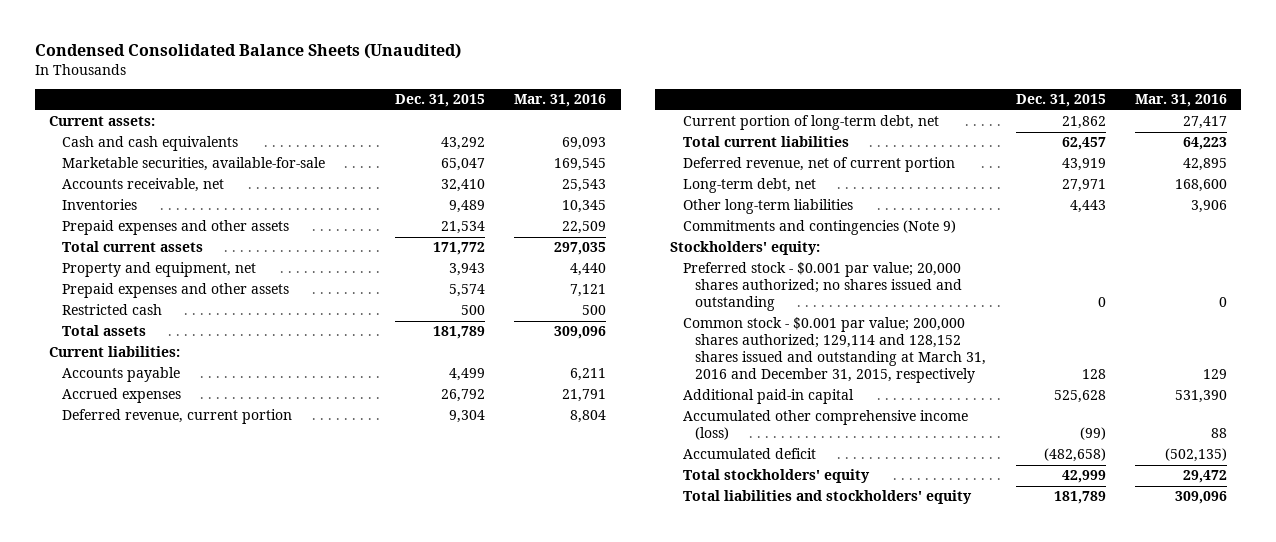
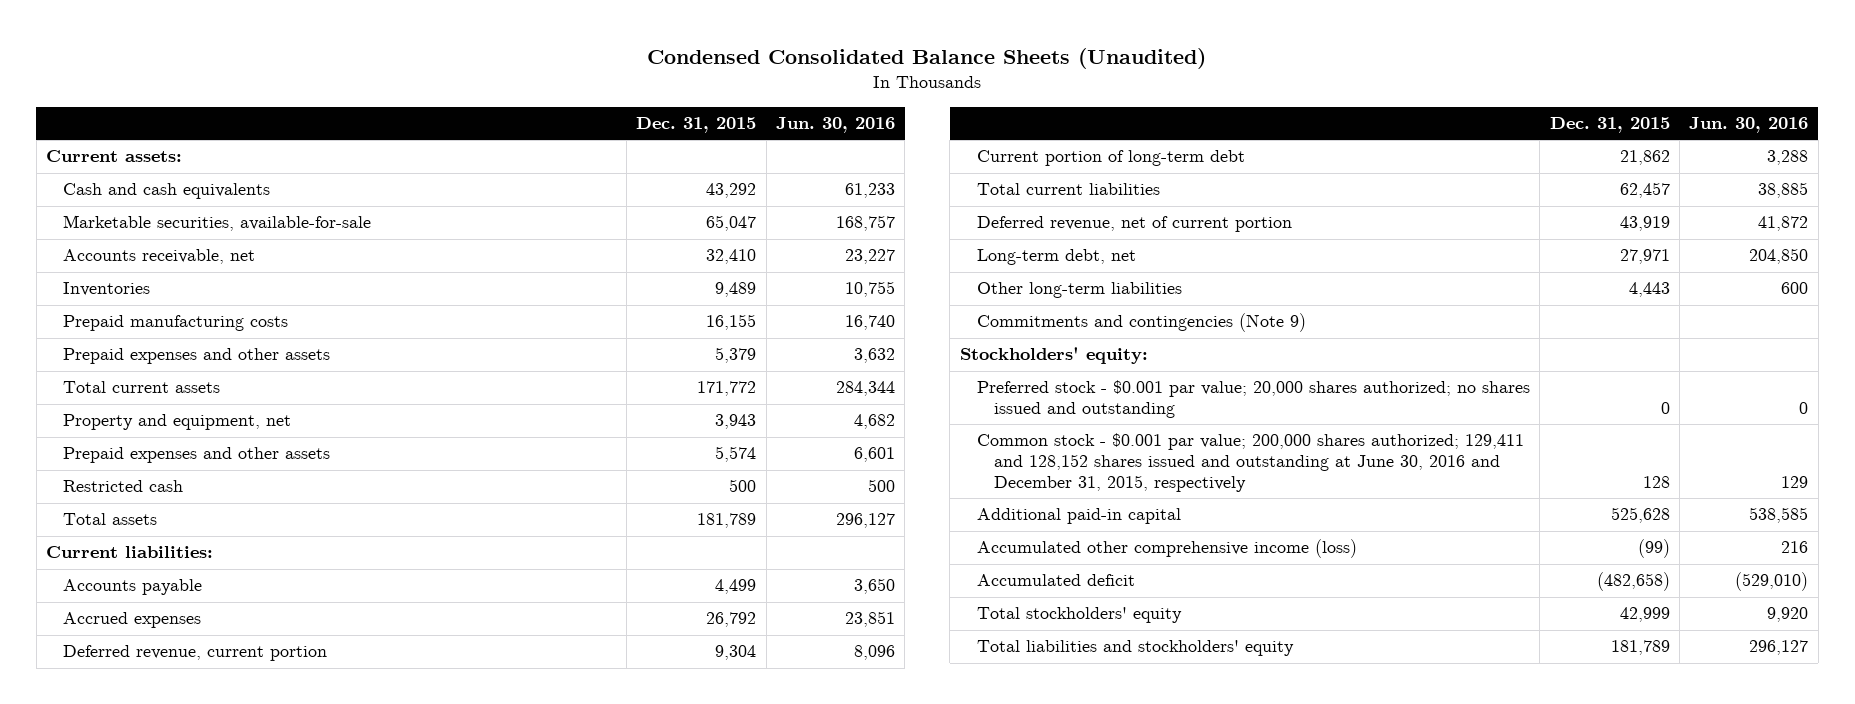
[514,94,607,108] Mar. 31, 2016 -> none
none -> [775,116,895,133] Jun. 30, 2016
none -> [63,315,289,332] Prepaid manufacturing costs
[441,221,486,235] 21,534 -> [715,347,757,364] 5,379
[682,115,939,131] Current portion of long-term debt, net -> [976,150,1245,167] Current portion of long-term debt
[682,317,987,384] Common stock - $0.001 par value; 200,000 shares authorized; 129,114 and 128,152 shares issued and outstanding at March 31, 2016 and December 31, 2015, respectively -> [976,433,1524,493] Common stock - $0.001 par value; 200,000 shares authorized; 129,411 and 128,152 shares issued and outstanding at June 30, 2016 and December 31, 2015, respectively

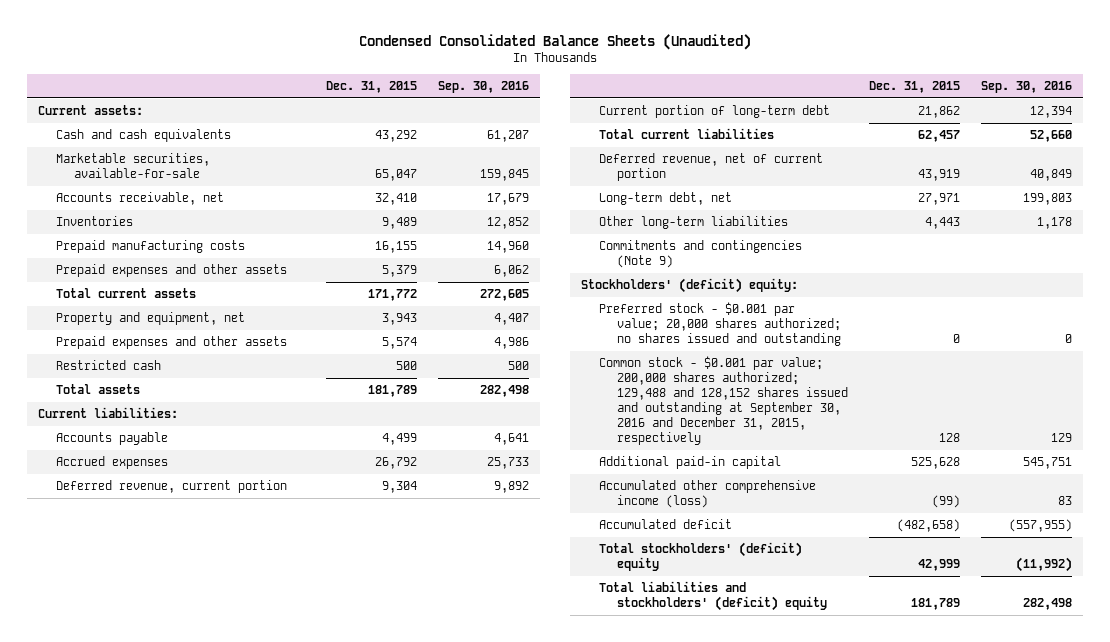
[775,116,895,133] Jun. 30, 2016 -> none
none -> [438,81,530,94] Sep. 30, 2016
[959,347,1148,365] Stockholders' equity: -> [580,278,798,294] Stockholders' (deficit) equity:
[976,433,1524,493] Common stock - $0.001 par value; 200,000 shares authorized; 129,411 and 128,152 shares issued and outstanding at June 30, 2016 and December 31, 2015, respectively -> [598,356,848,446] Common stock - $0.001 par value; 200,000 shares authorized; 129,488 and 128,152 shares issued and outstanding at September 30, 2016 and December 31, 2015, respectively
[976,607,1182,624] Total stockholders' equity -> [598,542,802,572] Total stockholders' (deficit) equity
[976,640,1294,657] Total liabilities and stockholders' equity -> [598,581,827,612] Total liabilities and stockholders' (deficit) equity

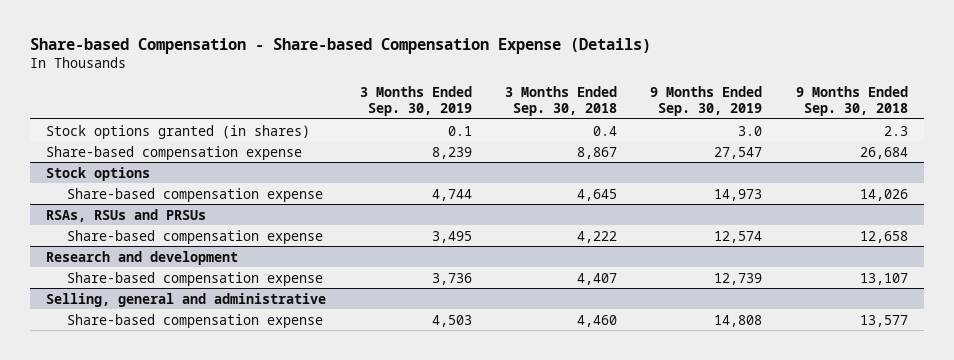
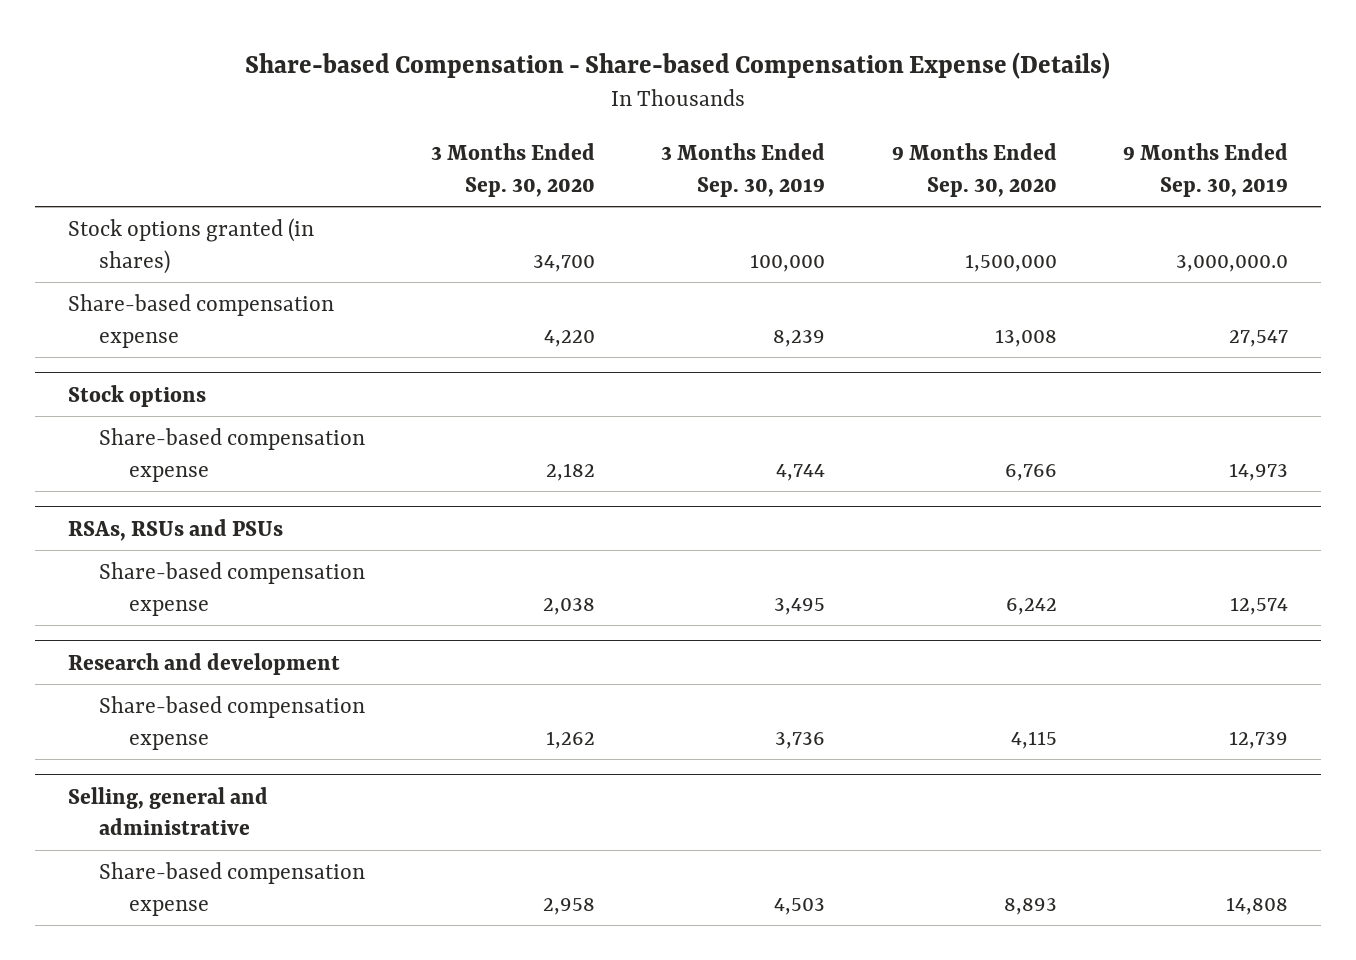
[505,86,618,116] 3 Months Ended Sep. 30, 2018 -> none
[795,86,908,116] 9 Months Ended Sep. 30, 2018 -> none
none -> [431,142,596,197] 3 Months Ended Sep. 30, 2020
none -> [891,142,1057,197] 9 Months Ended Sep. 30, 2020
[447,125,472,136] 0.1 -> [750,253,826,272] 100,000
[738,125,763,136] 3.0 -> [1176,254,1289,272] 3,000,000.0
[46,208,207,222] RSAs, RSUs and PRSUs -> [67,518,283,541] RSAs, RSUs and PSUs

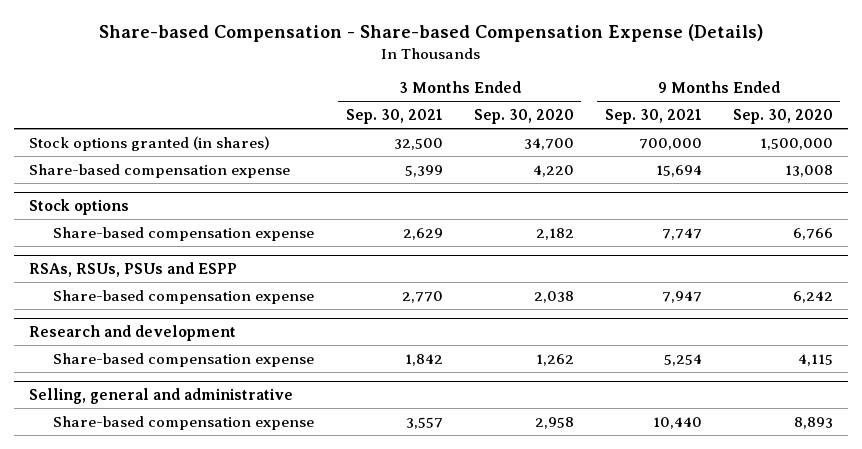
[661,142,826,197] 3 Months Ended Sep. 30, 2019 -> none
[1123,142,1289,197] 9 Months Ended Sep. 30, 2019 -> none
none -> [345,109,443,125] Sep. 30, 2021
none -> [604,109,702,125] Sep. 30, 2021
[67,518,283,541] RSAs, RSUs and PSUs -> [29,262,238,278] RSAs, RSUs, PSUs and ESPP

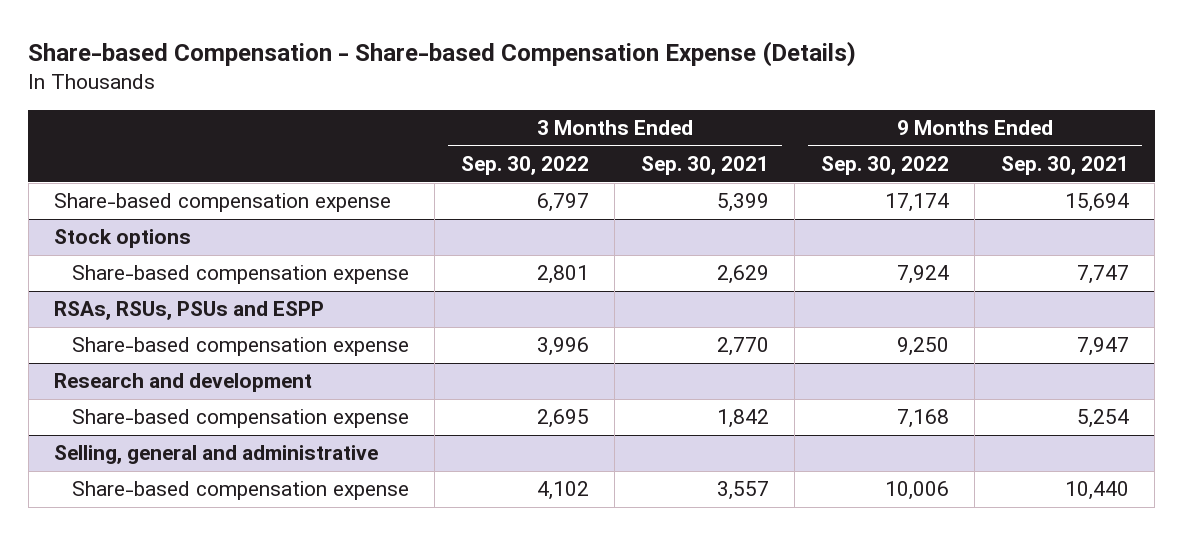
[473,109,574,125] Sep. 30, 2020 -> none
[732,109,833,125] Sep. 30, 2020 -> none
none -> [460,156,589,176] Sep. 30, 2022
none -> [820,156,949,176] Sep. 30, 2022
[29,135,271,151] Stock options granted (in shares) -> none

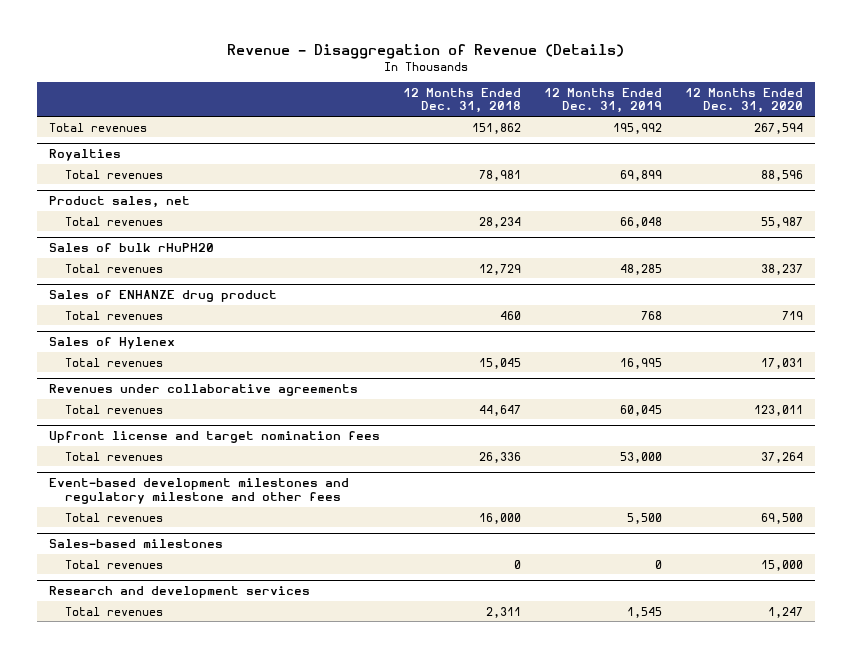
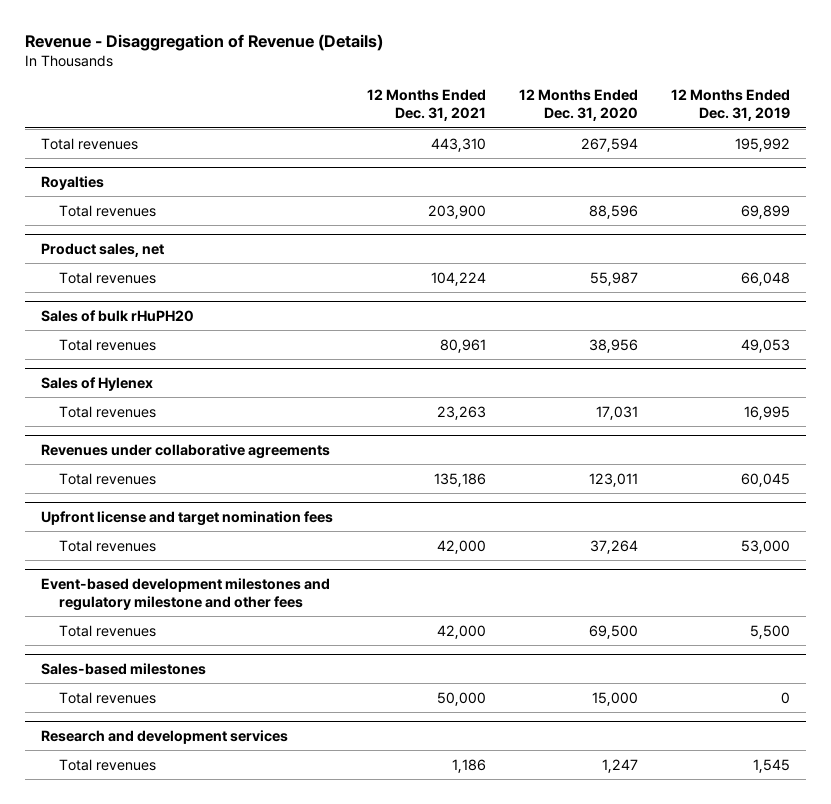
[402,87,521,114] 12 Months Ended Dec. 31, 2018 -> none
none -> [366,89,486,122] 12 Months Ended Dec. 31, 2021
[48,290,277,303] Sales of ENHANZE drug product -> none
[64,310,163,320] Total revenues -> none
[620,263,663,275] 48,285 -> [740,338,790,353] 49,053
[761,263,804,275] 38,237 -> [588,338,638,353] 38,956

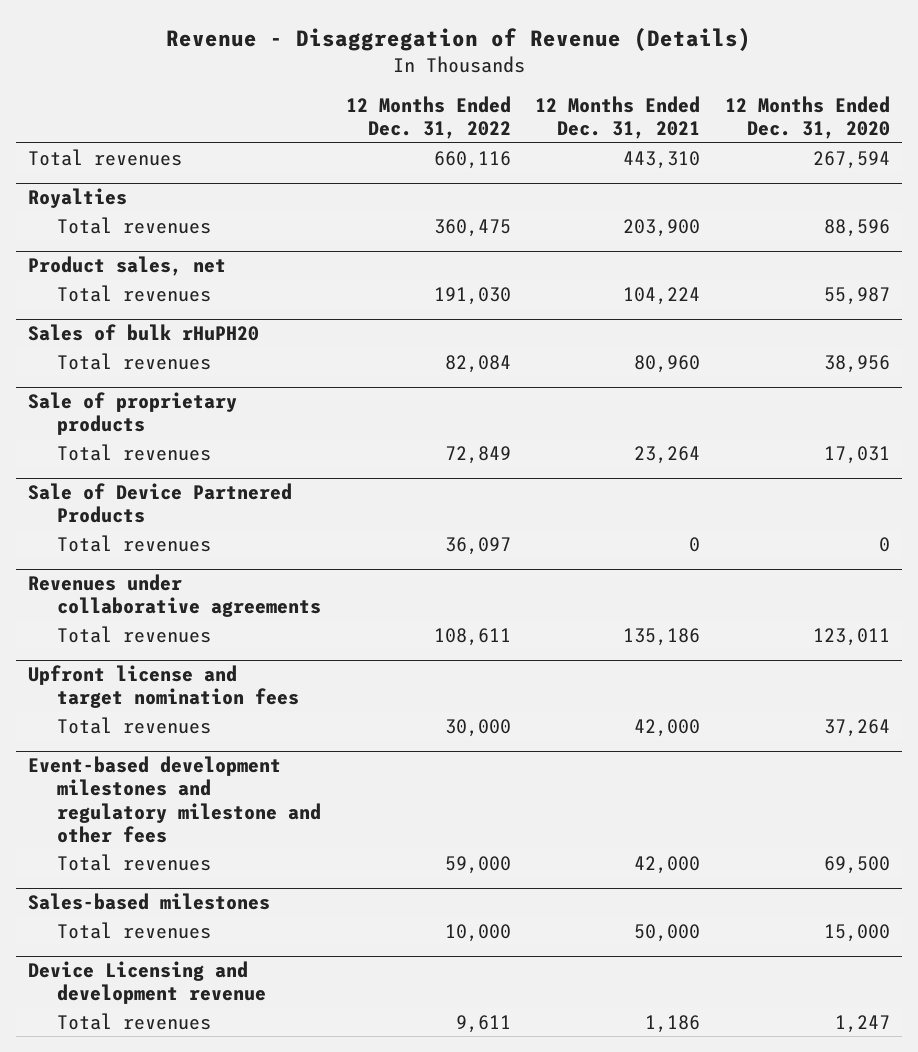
[670,89,790,122] 12 Months Ended Dec. 31, 2019 -> none
none -> [345,96,511,140] 12 Months Ended Dec. 31, 2022
[41,376,154,391] Sales of Hylenex -> none
[439,338,486,353] 80,961 -> [634,354,701,373] 80,960
none -> [28,392,238,436] Sale of proprietary products
[436,405,486,420] 23,263 -> [634,445,701,464] 23,264
none -> [28,483,293,524] Sale of Device Partnered Products
none -> [57,534,212,552] Total revenues
[41,729,289,744] Research and development services -> [28,961,267,1005] Device Licensing and development revenue

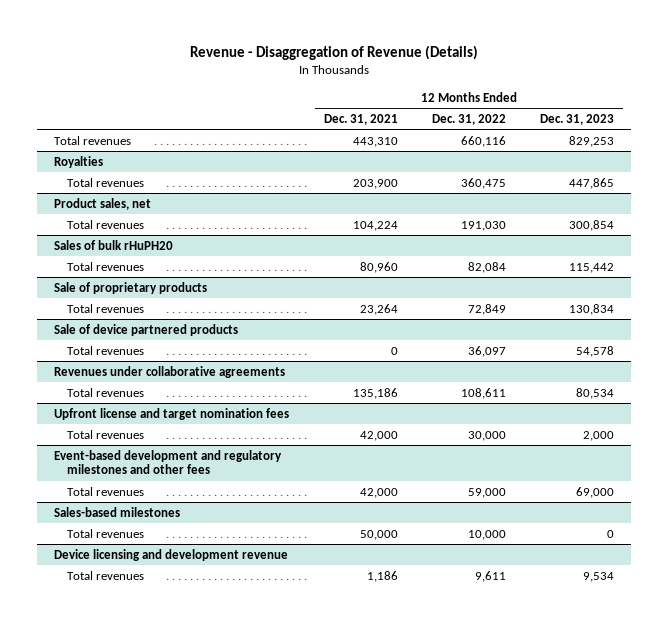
[724,96,890,140] 12 Months Ended Dec. 31, 2020 -> none
none -> [540,113,615,125] Dec. 31, 2023
[28,483,293,524] Sale of Device Partnered Products -> [54,323,239,336] Sale of device partnered products
[28,756,322,843] Event-based development milestones and regulatory milestone and other fees -> [54,449,283,475] Event-based development and regulatory milestones and other fees
[28,961,267,1005] Device Licensing and development revenue -> [54,548,289,561] Device licensing and development revenue

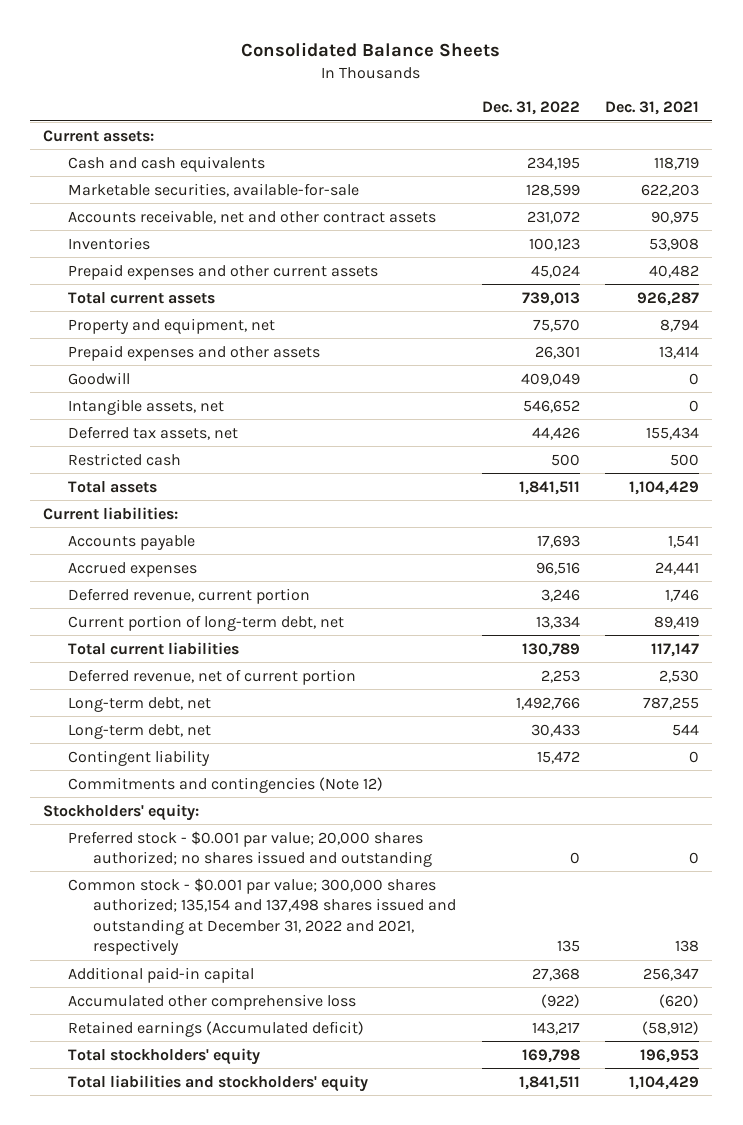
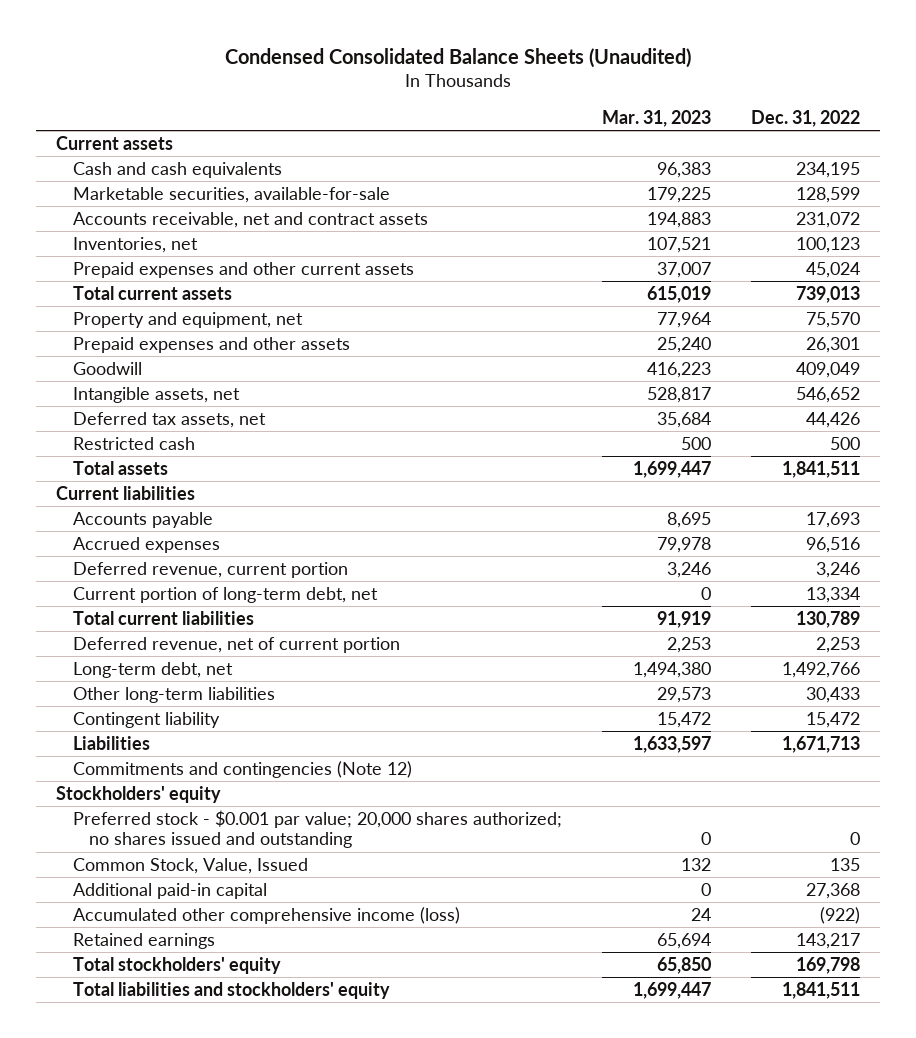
[241,41,501,57] Consolidated Balance Sheets -> [225,47,692,68] Condensed Consolidated Balance Sheets (Unaudited)
[605,101,700,116] Dec. 31, 2021 -> none
none -> [601,109,711,127] Mar. 31, 2023
[43,129,155,142] Current assets: -> [56,135,174,150] Current assets
[68,209,437,224] Accounts receivable, net and other contract assets -> [72,211,428,228] Accounts receivable, net and contract assets
[68,236,151,250] Inventories -> [72,236,198,253] Inventories, net
[43,506,179,520] Current liabilities: -> [56,485,196,500] Current liabilities
[68,723,212,739] Long-term debt, net -> [72,686,275,703] Other long-term liabilities
none -> [72,735,150,750] Liabilities
[43,803,200,821] Stockholders' equity: -> [56,785,222,803] Stockholders' equity
[68,877,456,956] Common stock - $0.001 par value; 300,000 shares authorized; 135,154 and 137,498 shares issued and outstanding at December 31, 2022 and 2021, respectively -> [72,857,308,874] Common Stock, Value, Issued
[68,993,357,1010] Accumulated other comprehensive loss -> [72,906,460,924] Accumulated other comprehensive income (loss)
[68,1020,365,1037] Retained earnings (Accumulated deficit) -> [72,932,215,949] Retained earnings

